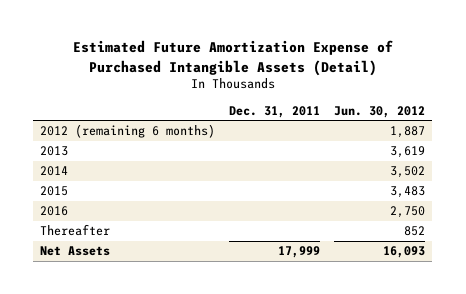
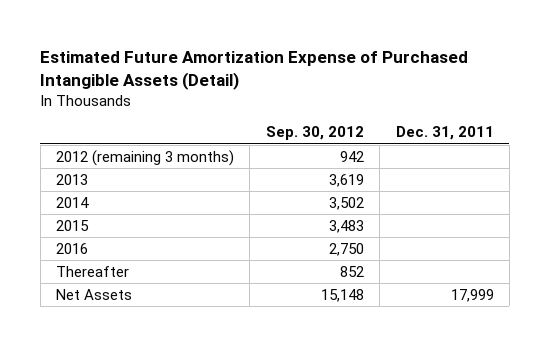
[334,105,426,118] Jun. 30, 2012 -> none
none -> [265,126,364,141] Sep. 30, 2012
[40,124,216,139] 2012 (remaining 6 months) -> [55,149,234,166] 2012 (remaining 3 months)

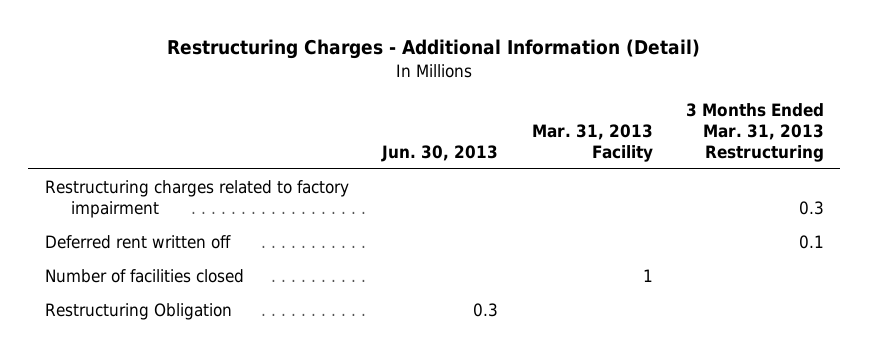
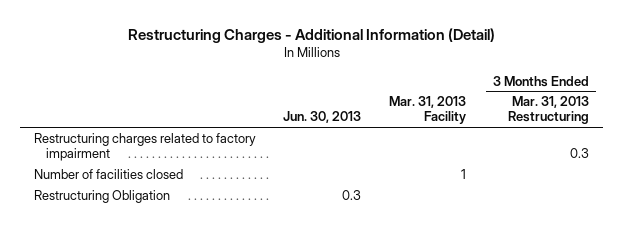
[44,235,231,250] Deferred rent written off -> none

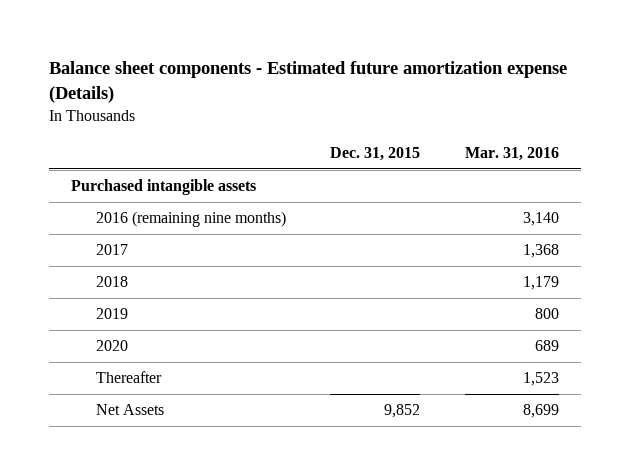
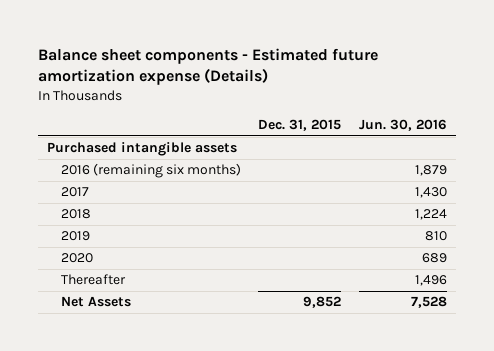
[464,147,559,162] Mar. 31, 2016 -> none
none -> [358,119,447,132] Jun. 30, 2016
[95,211,286,228] 2016 (remaining nine months) -> [60,163,241,179] 2016 (remaining six months)

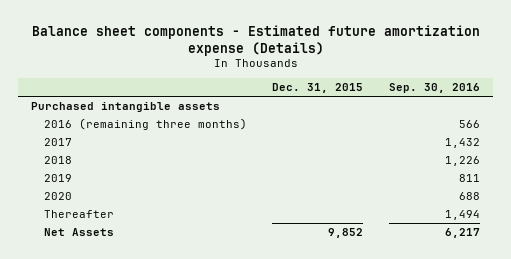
[358,119,447,132] Jun. 30, 2016 -> none
none -> [389,83,481,94] Sep. 30, 2016
[60,163,241,179] 2016 (remaining six months) -> [43,117,247,130] 2016 (remaining three months)

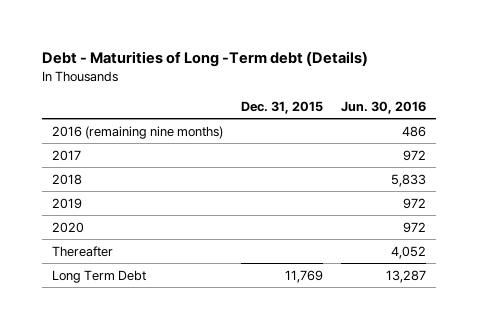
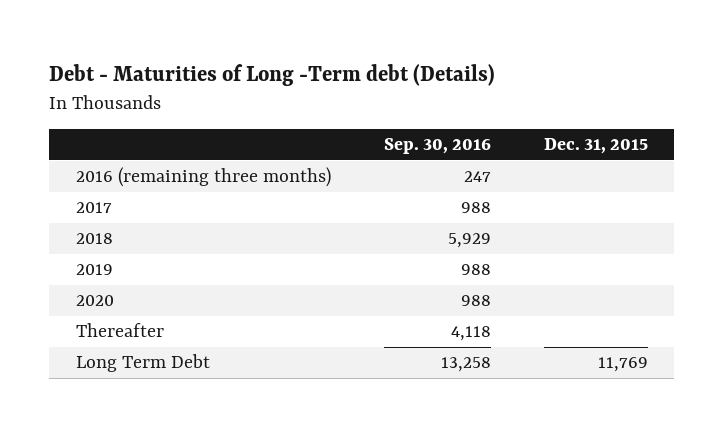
[341,100,427,114] Jun. 30, 2016 -> none
none -> [383,138,491,155] Sep. 30, 2016
[51,125,223,139] 2016 (remaining nine months) -> [75,167,331,188] 2016 (remaining three months)

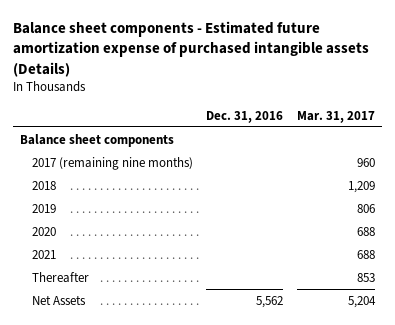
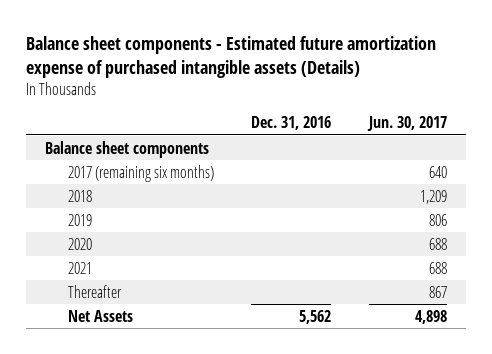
[297,110,376,123] Mar. 31, 2017 -> none
none -> [366,116,447,132] Jun. 30, 2017
[31,156,193,170] 2017 (remaining nine months) -> [67,164,214,182] 2017 (remaining six months)

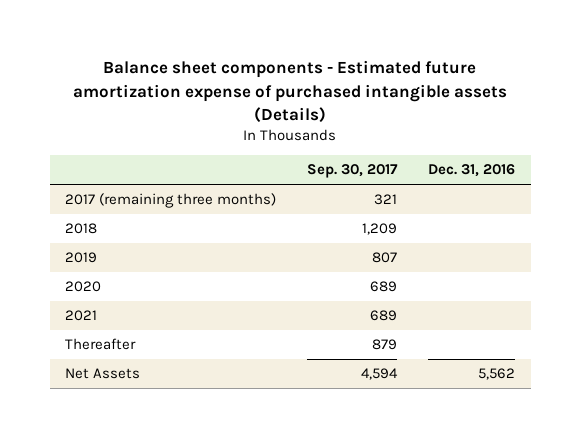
[366,116,447,132] Jun. 30, 2017 -> none
none -> [307,164,399,179] Sep. 30, 2017
[44,140,209,158] Balance sheet components -> none
[67,164,214,182] 2017 (remaining six months) -> [65,193,277,209] 2017 (remaining three months)

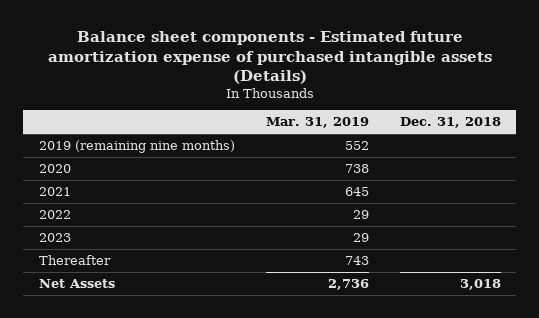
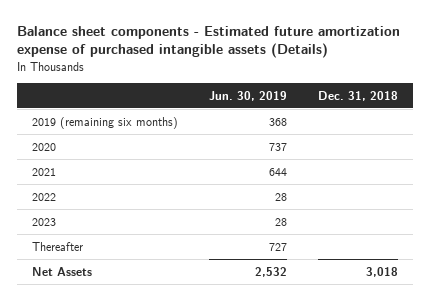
[265,117,369,129] Mar. 31, 2019 -> none
none -> [208,90,287,101] Jun. 30, 2019
[38,140,235,154] 2019 (remaining nine months) -> [32,116,179,129] 2019 (remaining six months)

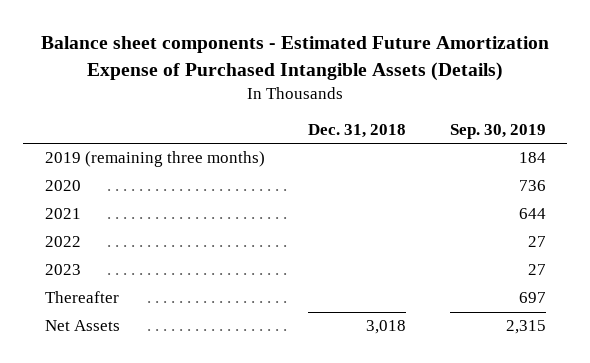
[16,25,400,59] Balance sheet components - Estimated future amortization expense of purchased intangible assets (Details) -> [41,36,550,81] Balance sheet components - Estimated Future Amortization Expense of Purchased Intangible Assets (Details)
[208,90,287,101] Jun. 30, 2019 -> none
none -> [449,123,546,139] Sep. 30, 2019
[32,116,179,129] 2019 (remaining six months) -> [44,151,265,168] 2019 (remaining three months)

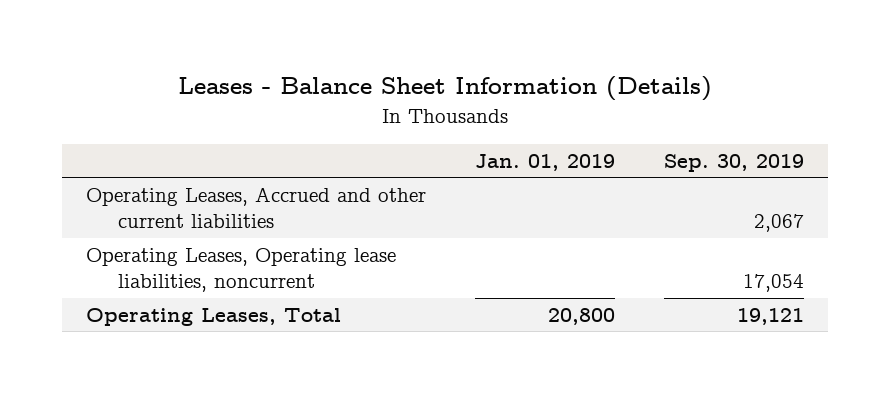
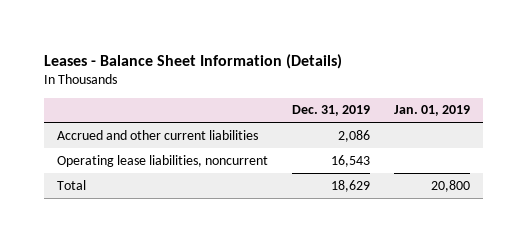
[663,153,804,172] Sep. 30, 2019 -> none
none -> [292,105,371,117] Dec. 31, 2019
[86,186,427,229] Operating Leases, Accrued and other current liabilities -> [56,129,258,140] Accrued and other current liabilities
[86,247,397,293] Operating Leases, Operating lease liabilities, noncurrent -> [56,154,268,167] Operating lease liabilities, noncurrent
[86,307,342,326] Operating Leases, Total -> [56,179,86,190] Total

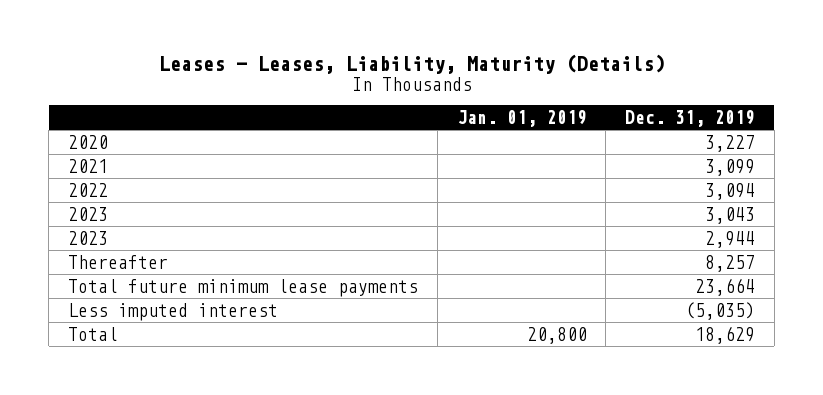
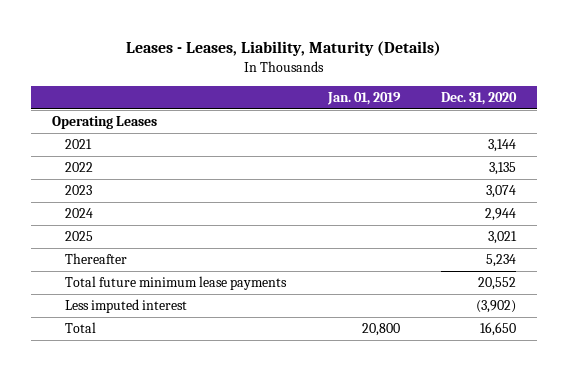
[625,109,756,127] Dec. 31, 2019 -> none
none -> [441,91,518,105] Dec. 31, 2020
[68,134,109,149] 2020 -> none
none -> [52,116,158,130] Operating Leases
none -> [64,208,93,219] 2024
[68,230,109,245] 2023 -> [64,231,93,242] 2025

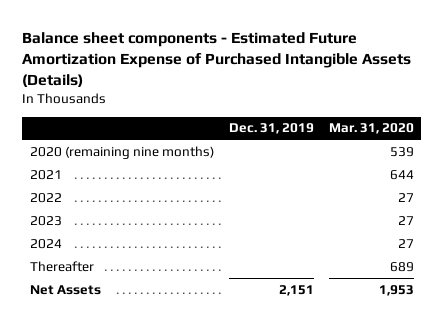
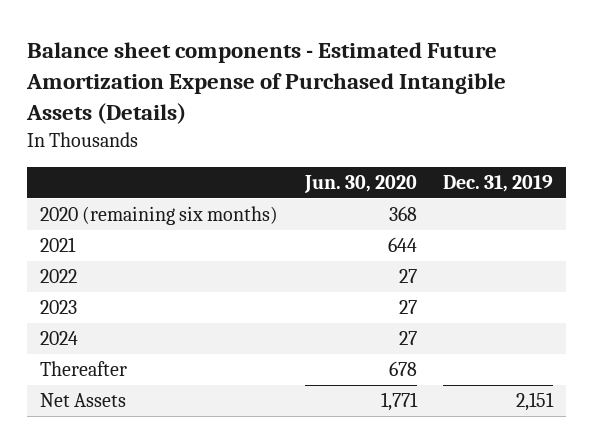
[328,123,414,135] Mar. 31, 2020 -> none
none -> [303,174,417,193] Jun. 30, 2020
[29,145,214,159] 2020 (remaining nine months) -> [40,206,279,226] 2020 (remaining six months)

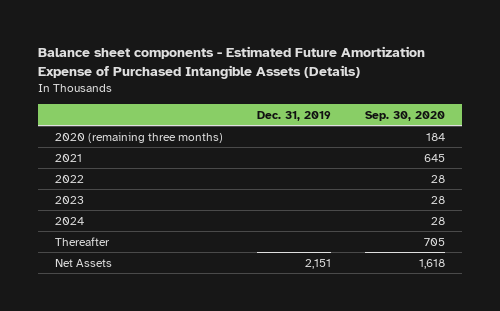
[303,174,417,193] Jun. 30, 2020 -> none
none -> [364,110,445,121] Sep. 30, 2020
[40,206,279,226] 2020 (remaining six months) -> [54,131,223,143] 2020 (remaining three months)

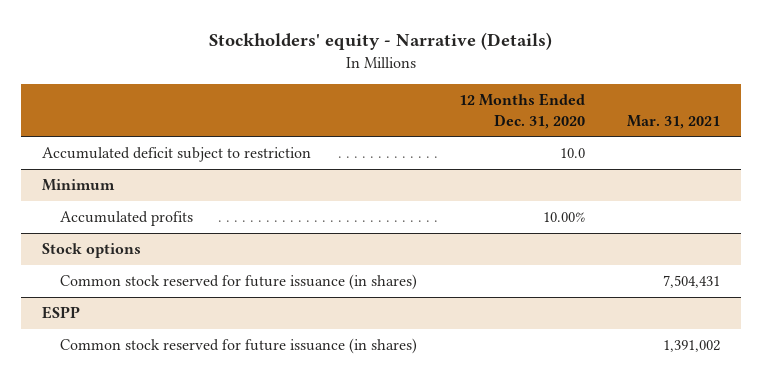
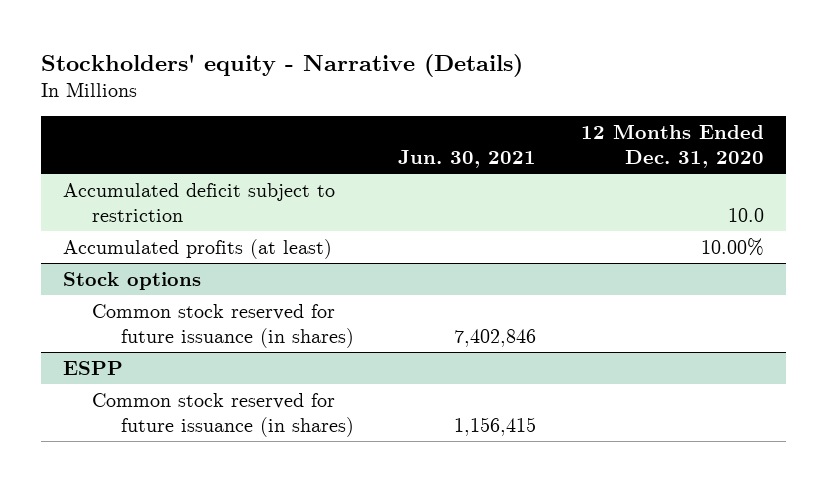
[626,114,720,129] Mar. 31, 2021 -> none
none -> [398,149,537,168] Jun. 30, 2021
[42,179,116,192] Minimum -> none
[59,211,193,227] Accumulated profits -> none
none -> [62,238,332,259] Accumulated profits (at least)

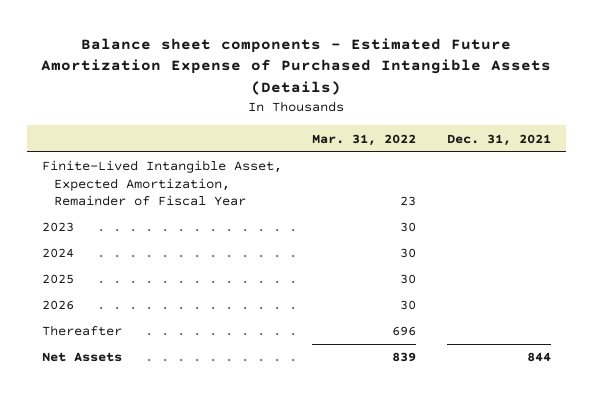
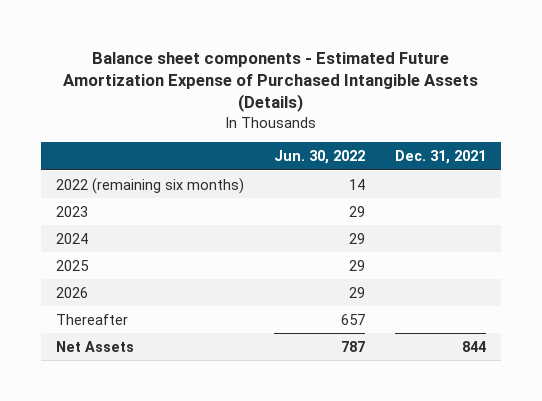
[312,133,417,146] Mar. 31, 2022 -> none
none -> [273,150,365,165] Jun. 30, 2022
[41,160,282,207] Finite-Lived Intangible Asset, Expected Amortization, Remainder of Fiscal Year -> [56,177,245,194] 2022 (remaining six months)

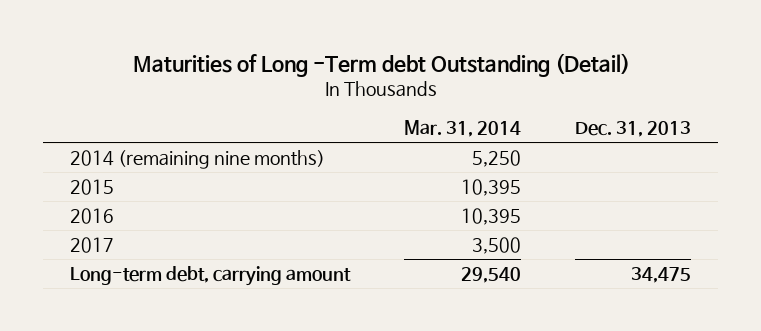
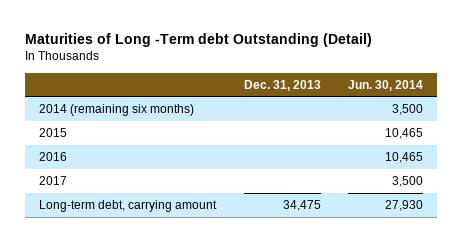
[404,120,522,138] Mar. 31, 2014 -> none
none -> [348,79,424,91] Jun. 30, 2014
[70,149,326,169] 2014 (remaining nine months) -> [38,104,194,117] 2014 (remaining six months)

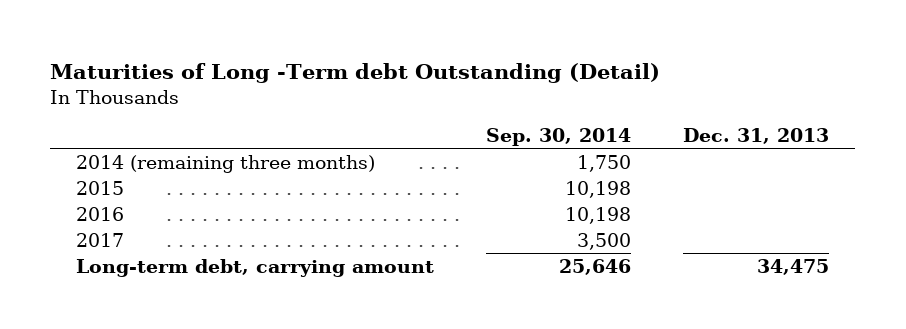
[348,79,424,91] Jun. 30, 2014 -> none
none -> [486,127,632,146] Sep. 30, 2014
[38,104,194,117] 2014 (remaining six months) -> [76,154,376,173] 2014 (remaining three months)

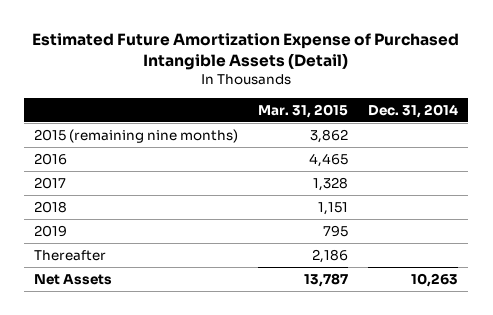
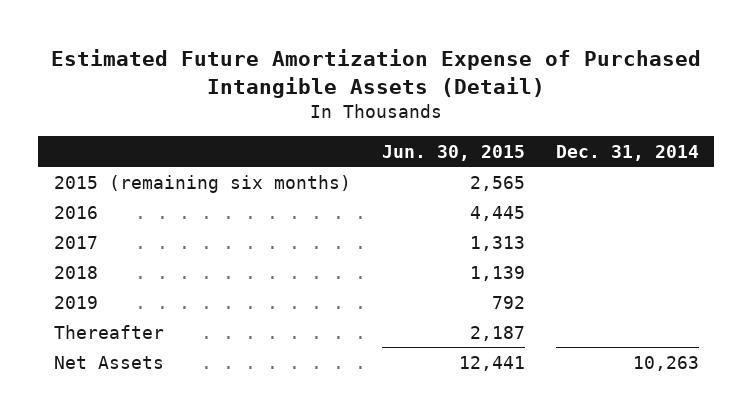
[258,103,349,118] Mar. 31, 2015 -> none
none -> [381,145,525,162] Jun. 30, 2015
[34,128,239,143] 2015 (remaining nine months) -> [53,174,351,193] 2015 (remaining six months)

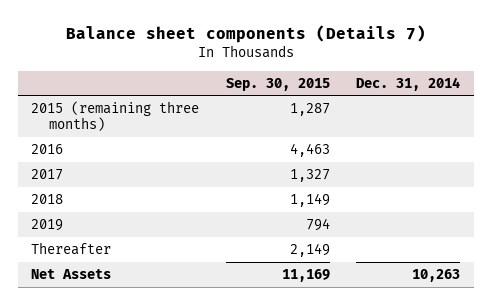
[51,48,702,99] Estimated Future Amortization Expense of Purchased Intangible Assets (Detail) -> [65,24,426,43] Balance sheet components (Details 7)
[381,145,525,162] Jun. 30, 2015 -> none
none -> [225,77,330,91] Sep. 30, 2015
[53,174,351,193] 2015 (remaining six months) -> [31,101,200,132] 2015 (remaining three months)

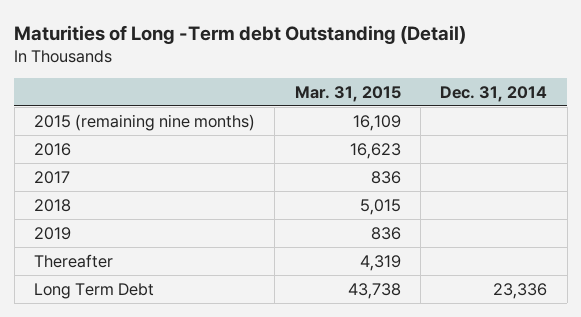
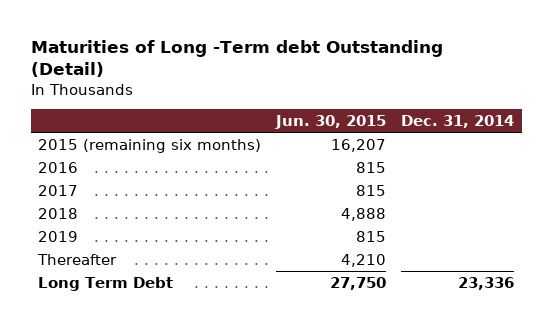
[294,85,401,102] Mar. 31, 2015 -> none
none -> [275,115,387,130] Jun. 30, 2015
[34,113,256,131] 2015 (remaining nine months) -> [38,138,262,153] 2015 (remaining six months)

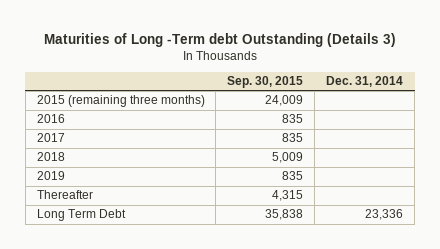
[30,40,443,78] Maturities of Long -Term debt Outstanding (Detail) -> [43,32,396,47] Maturities of Long -Term debt Outstanding (Details 3)
[275,115,387,130] Jun. 30, 2015 -> none
none -> [227,76,304,89] Sep. 30, 2015
[38,138,262,153] 2015 (remaining six months) -> [36,95,205,108] 2015 (remaining three months)

